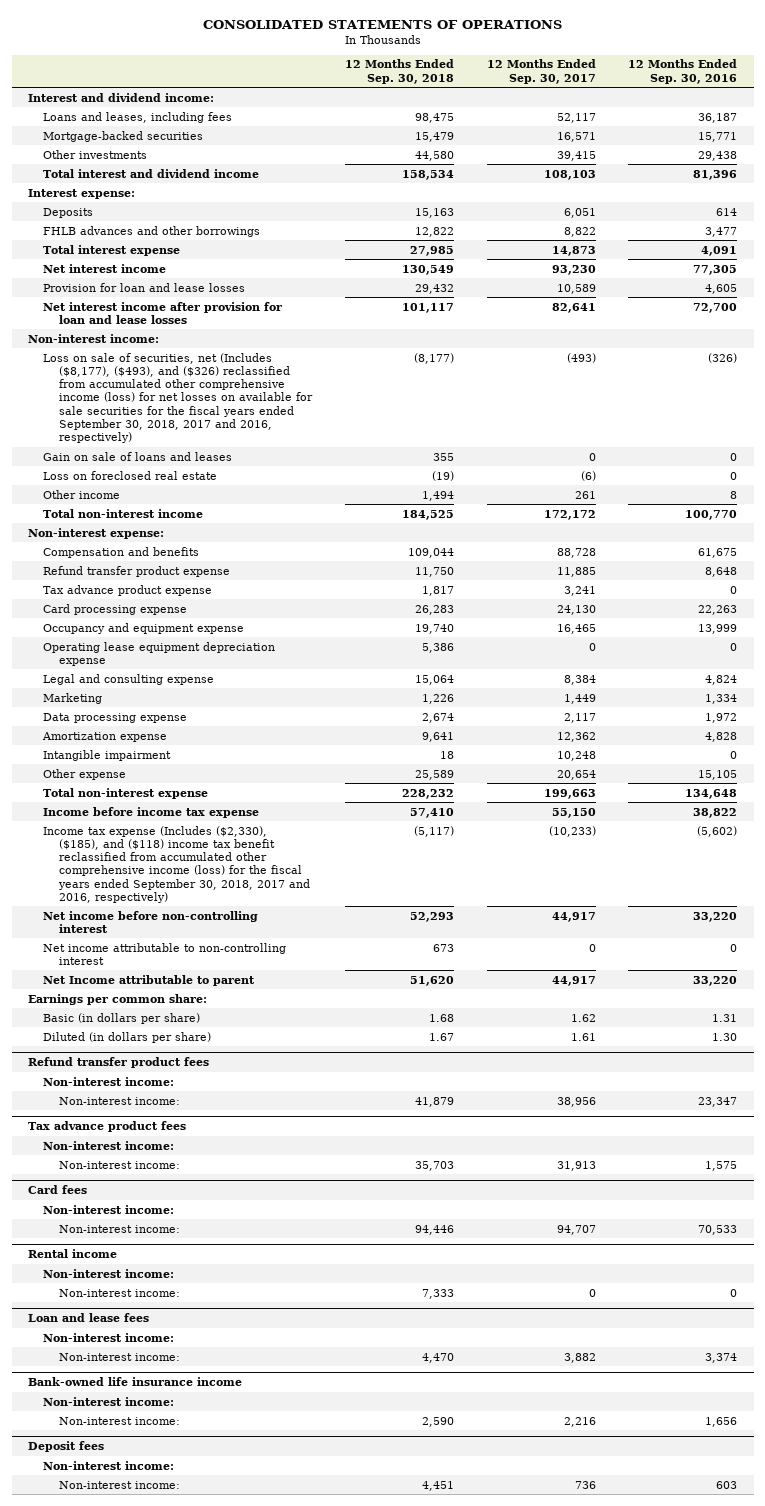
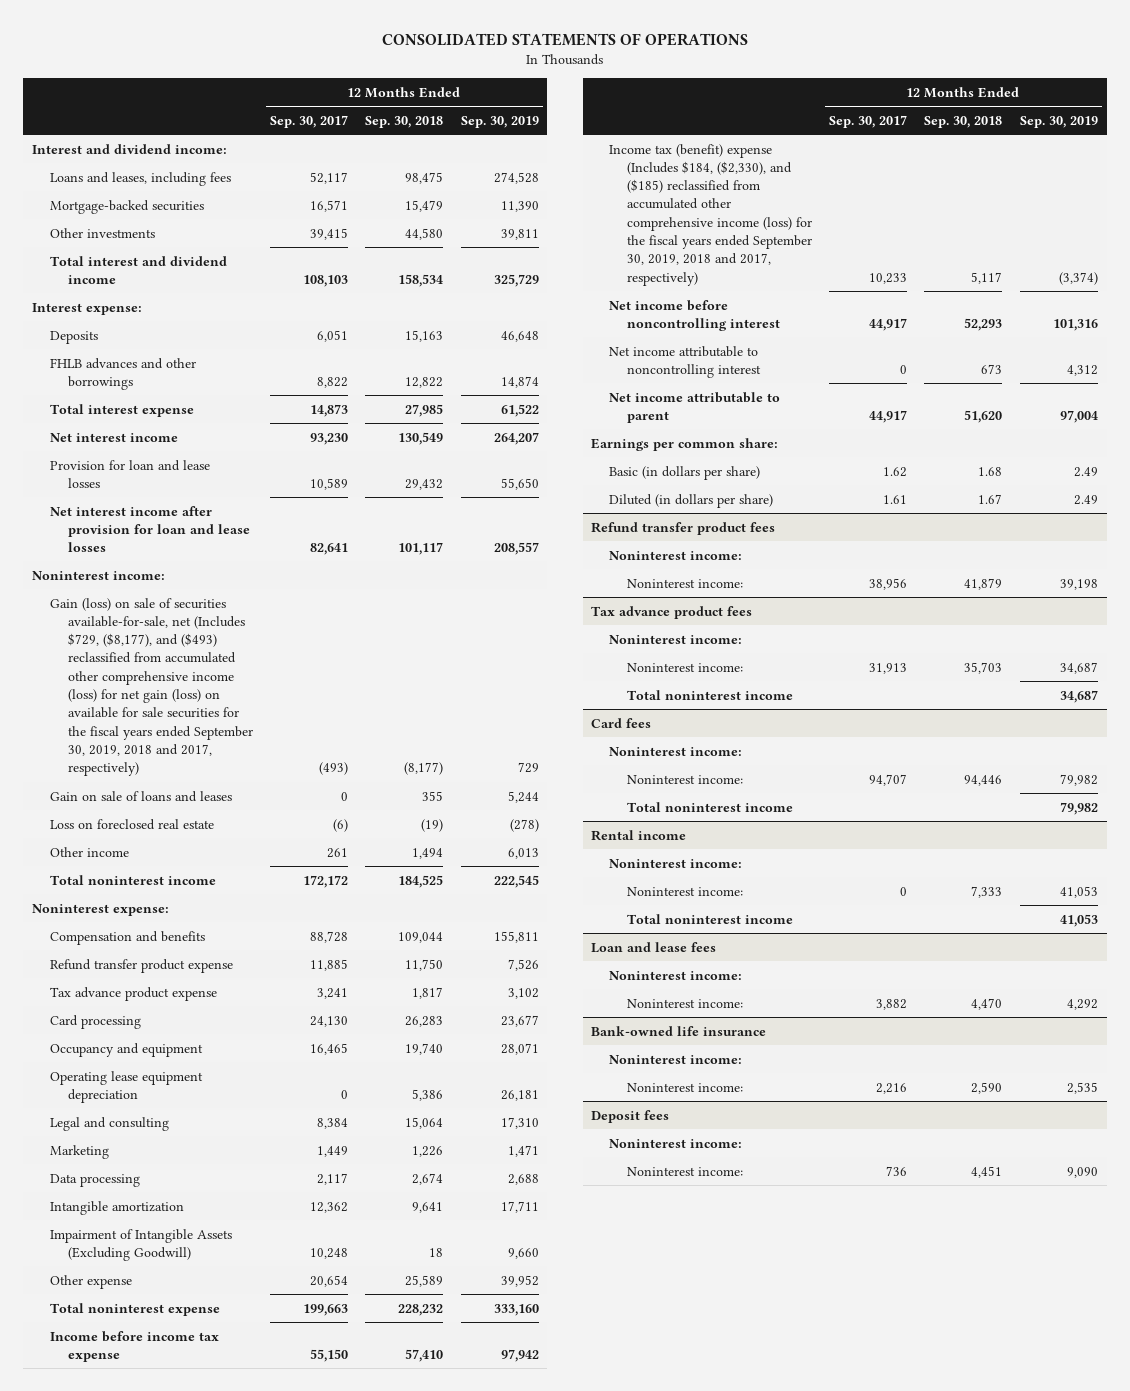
[628,59,738,84] 12 Months Ended Sep. 30, 2016 -> none
none -> [460,115,539,128] Sep. 30, 2019
[28,333,160,343] Non-interest income: -> [32,570,166,580] Noninterest income:
[43,352,313,444] Loss on sale of securities, net (Includes ($8,177), ($493), and ($326) reclassified from accumulated other comprehensive income (loss) for net losses on available for sale securities for the fiscal years ended September 30, 2018, 2017 and 2016, respectively) -> [49,597,253,777] Gain (loss) on sale of securities available-for-sale, net (Includes $729, ($8,177), and ($493) reclassified from accumulated other comprehensive income (loss) for net gain (loss) on available for sale securities for the fiscal years ended September 30, 2019, 2018 and 2017, respectively)
[43,508,204,518] Total non-interest income -> [49,874,216,885] Total noninterest income
[28,527,165,539] Non-interest expense: -> [32,903,170,916] Noninterest expense:
[43,603,188,615] Card processing expense -> [49,1014,141,1029] Card processing
[43,622,245,634] Occupancy and equipment expense -> [49,1042,203,1057] Occupancy and equipment
[43,641,276,666] Operating lease equipment depreciation expense -> [49,1070,203,1103] Operating lease equipment depreciation
[43,673,215,685] Legal and consulting expense -> [49,1116,169,1131] Legal and consulting
[43,712,188,723] Data processing expense -> [49,1173,140,1187] Data processing
[42,731,168,742] Amortization expense -> [49,1200,184,1215] Intangible amortization
[43,749,172,761] Intangible impairment -> [49,1228,232,1261] Impairment of Intangible Assets (Excluding Goodwill)
[43,787,209,799] Total non-interest expense -> [49,1302,220,1316] Total noninterest expense
[43,825,310,903] Income tax expense (Includes ($2,330), ($185), and ($118) income tax benefit reclassified from accumulated other comprehensive income (loss) for the fiscal years ended September 30, 2018, 2017 and 2016, respectively) -> [609,143,812,286] Income tax (benefit) expense (Includes $184, ($2,330), and ($185) reclassified from accumulated other comprehensive income (loss) for the fiscal years ended September 30, 2019, 2018 and 2017, respectively)
[413,825,454,837] (5,117) -> [971,271,1003,284] 5,117
[548,825,596,837] (10,233) -> [869,272,908,284] 10,233
[43,910,259,933] Net income before non-controlling interest -> [609,299,780,331] Net income before noncontrolling interest
[43,942,287,965] Net income attributable to non-controlling interest -> [609,345,761,378] Net income attributable to noncontrolling interest
[43,974,256,986] Net Income attributable to parent -> [609,391,781,423] Net income attributable to parent
[43,1076,175,1086] Non-interest income: -> [609,550,743,560] Noninterest income:
[58,1096,180,1105] Non-interest income: -> [626,578,743,588] Noninterest income:
[43,1140,175,1150] Non-interest income: -> [609,634,743,644] Noninterest income:
[58,1160,180,1169] Non-interest income: -> [626,662,743,672] Noninterest income:
none -> [626,689,793,700] Total noninterest income
[43,1204,175,1214] Non-interest income: -> [609,746,743,756] Noninterest income:
[58,1224,180,1233] Non-interest income: -> [626,774,743,784] Noninterest income:
none -> [626,801,793,812] Total noninterest income
[43,1268,175,1278] Non-interest income: -> [609,858,743,868] Noninterest income:
[58,1288,180,1297] Non-interest income: -> [626,886,743,896] Noninterest income:
none -> [626,913,793,924] Total noninterest income
[43,1332,175,1342] Non-interest income: -> [609,970,743,980] Noninterest income:
[58,1352,180,1361] Non-interest income: -> [626,998,743,1008] Noninterest income:
[28,1377,243,1387] Bank-owned life insurance income -> [591,1025,767,1036] Bank-owned life insurance
[43,1396,175,1406] Non-interest income: -> [609,1054,743,1064] Noninterest income:
[58,1416,180,1425] Non-interest income: -> [626,1082,743,1092] Noninterest income:
[43,1460,175,1470] Non-interest income: -> [609,1138,743,1148] Noninterest income:
[58,1480,180,1489] Non-interest income: -> [626,1166,743,1176] Noninterest income:

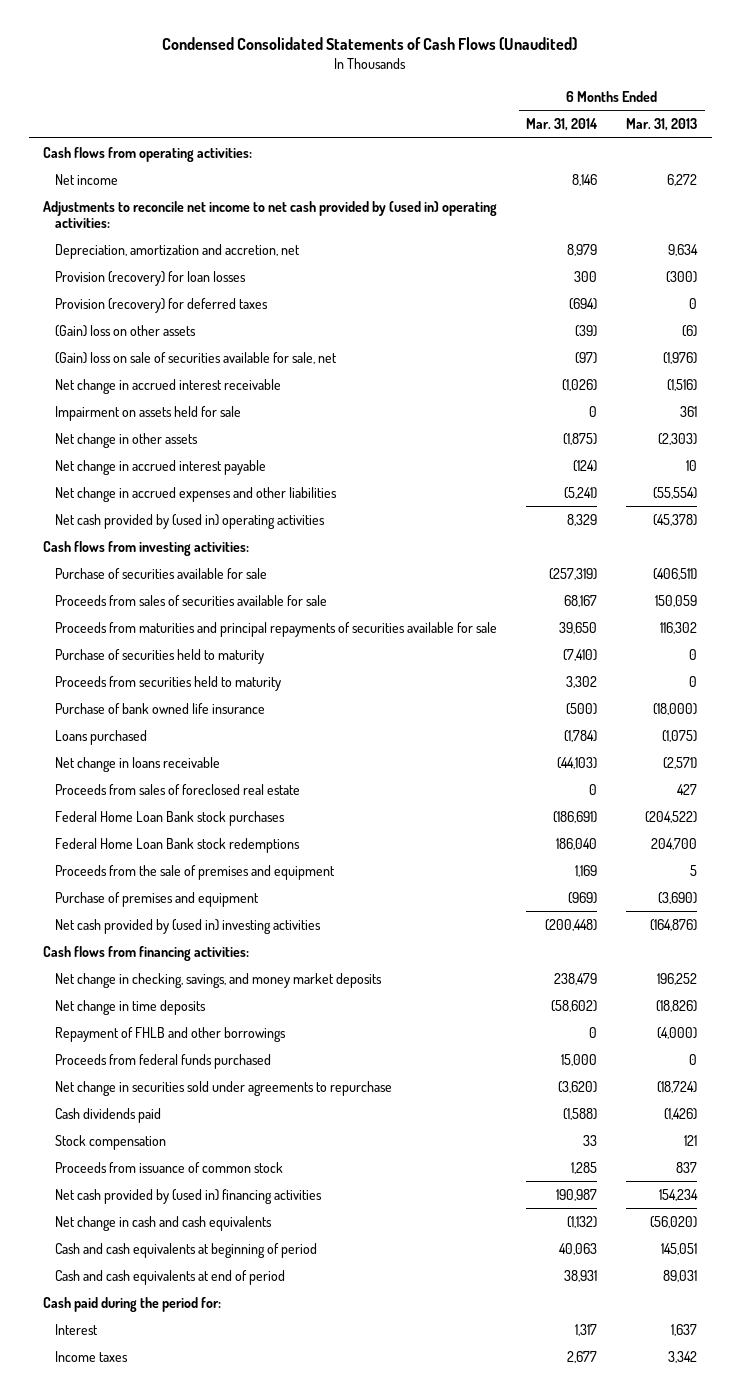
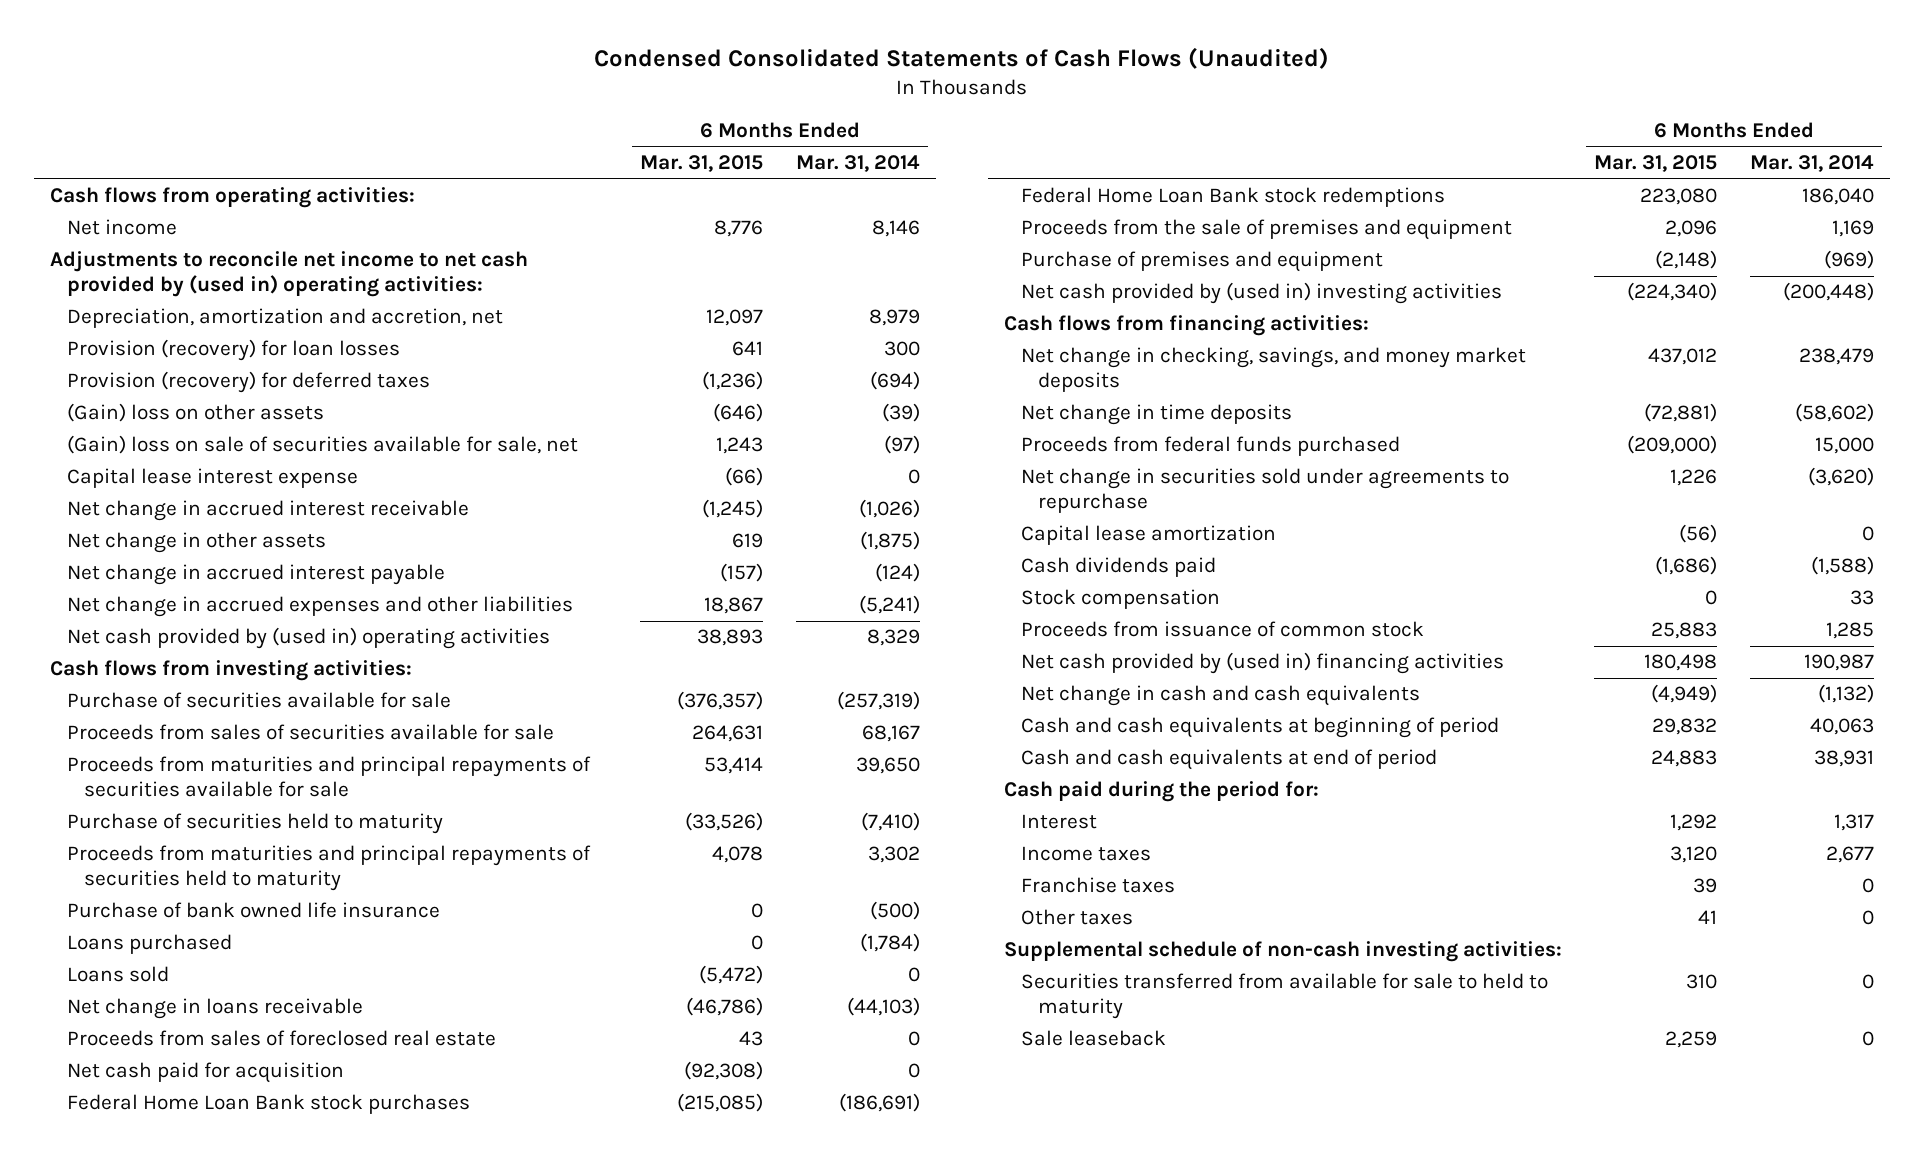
[626,118,698,132] Mar. 31, 2013 -> none
none -> [640,155,764,173] Mar. 31, 2015
none -> [67,468,359,489] Capital lease interest expense
[55,405,242,421] Impairment on assets held for sale -> none
[55,675,282,691] Proceeds from securities held to maturity -> [67,845,592,892] Proceeds from maturities and principal repayments of securities held to maturity
none -> [67,966,170,983] Loans sold
none -> [67,1062,345,1084] Net cash paid for acquisition
[55,1026,287,1042] Repayment of FHLB and other borrowings -> none
none -> [1021,525,1277,546] Capital lease amortization
none -> [1021,877,1176,894] Franchise taxes
none -> [1021,909,1134,926] Other taxes
none -> [1004,941,1563,963] Supplemental schedule of non-cash investing activities:
none -> [1021,973,1549,1020] Securities transferred from available for sale to held to maturity
none -> [1021,1030,1167,1047] Sale leaseback

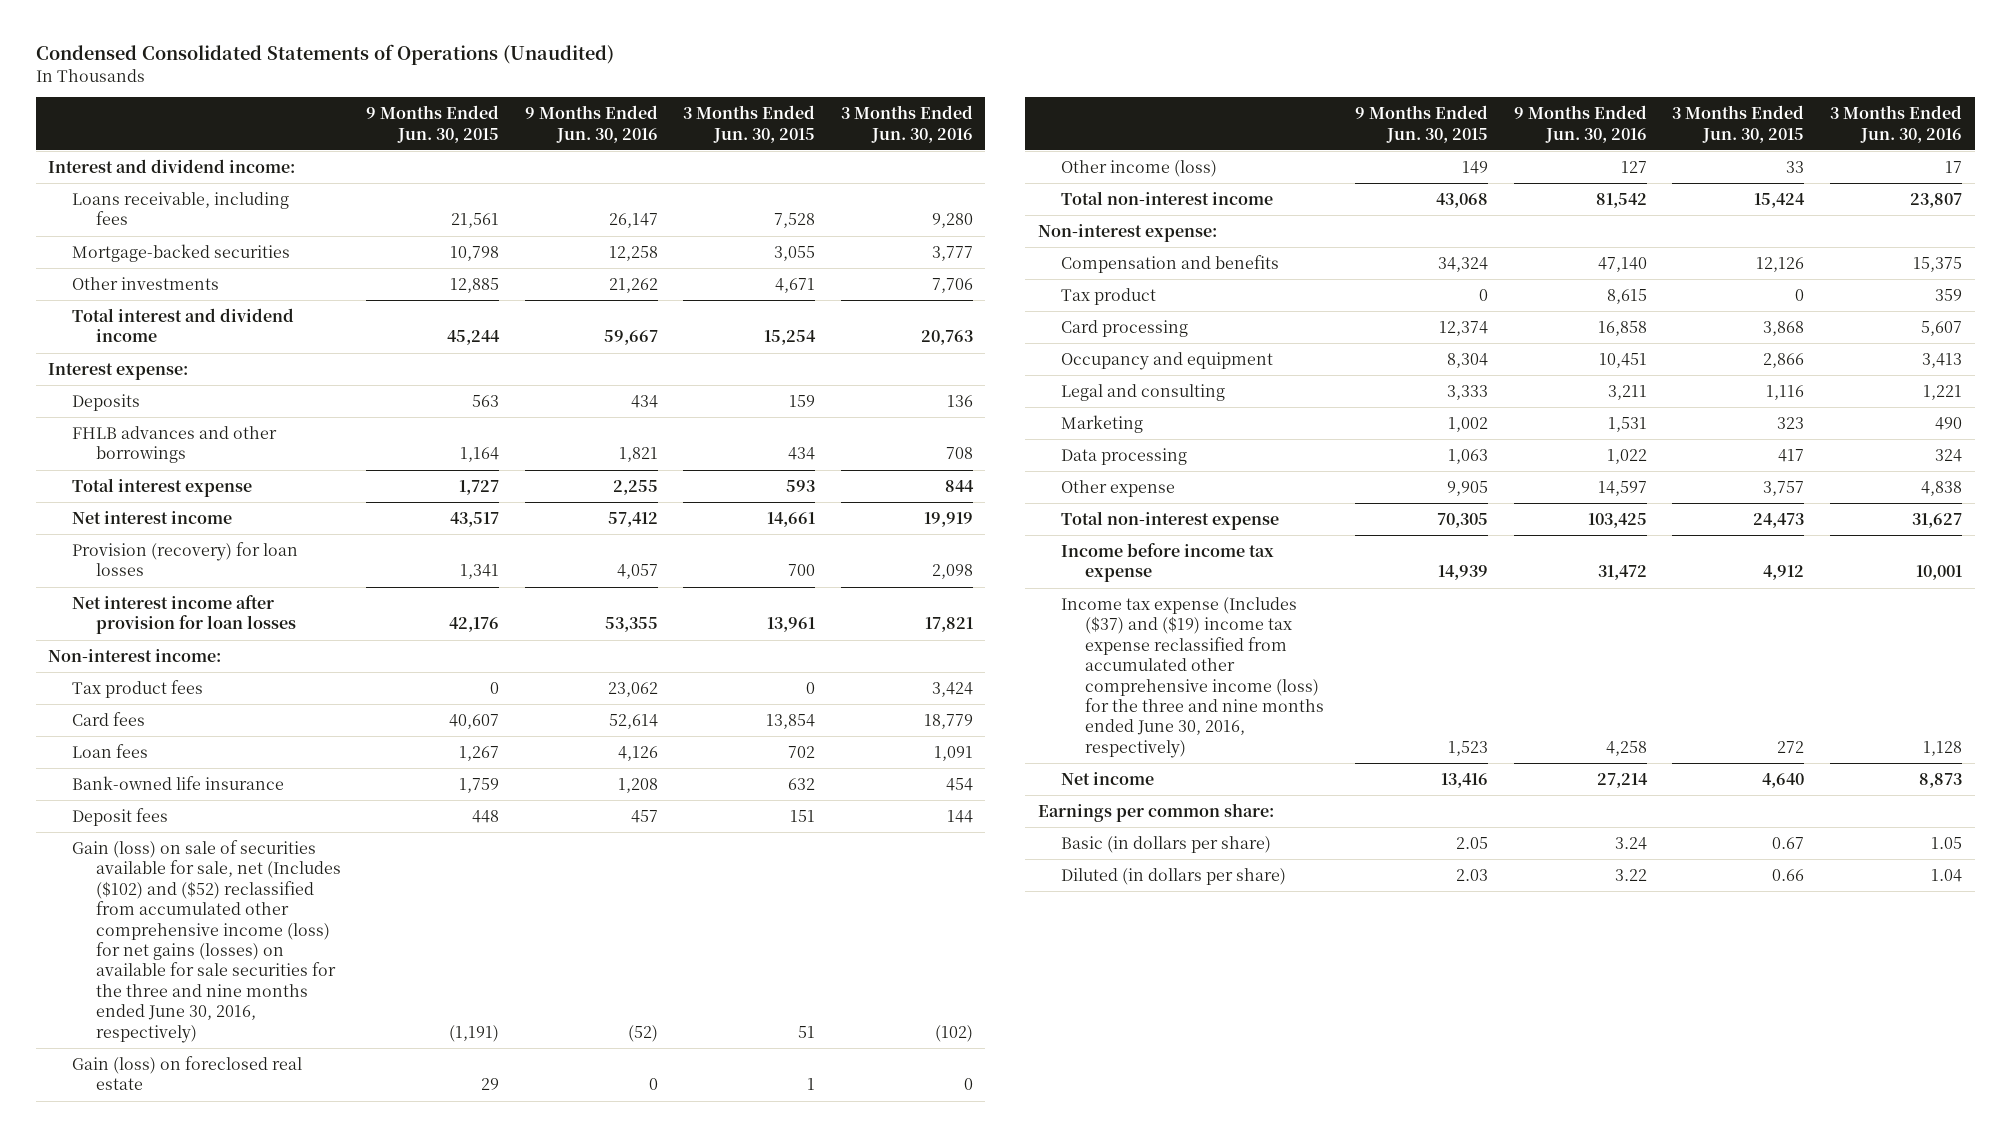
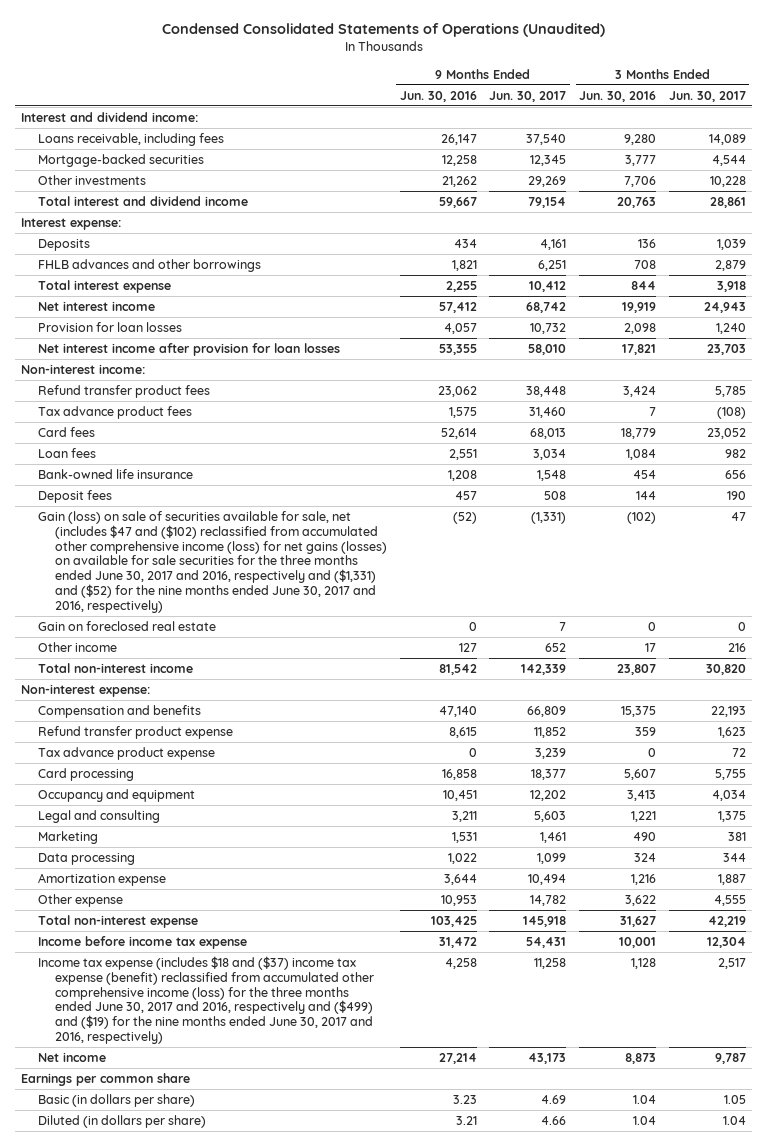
[366,105,500,143] 9 Months Ended Jun. 30, 2015 -> none
[683,105,816,143] 3 Months Ended Jun. 30, 2015 -> none
none -> [489,90,567,102] Jun. 30, 2017
none -> [669,90,747,102] Jun. 30, 2017
[72,541,299,577] Provision (recovery) for loan losses -> [38,321,183,332] Provision for loan losses
none -> [38,384,211,398] Refund transfer product fees
[72,679,204,698] Tax product fees -> [38,405,193,419] Tax advance product fees
[607,681,658,697] 23,062 -> [448,406,477,418] 1,575
[931,681,973,697] 3,424 -> [649,406,657,416] 7
[617,745,658,761] 4,126 -> [448,448,477,460] 2,551
[933,745,973,761] 1,091 -> [626,448,657,460] 1,084
[72,839,341,1043] Gain (loss) on sale of securities available for sale, net (Includes ($102) and ($52) reclassified from accumulated other comprehensive income (loss) for net gains (losses) on available for sale securities for the three and nine months ended June 30, 2016, respectively) -> [38,510,387,613] Gain (loss) on sale of securities available for sale, net (includes $47 and ($102) reclassified from accumulated other comprehensive income (loss) for net gains (losses) on available for sale securities for the three months ended June 30, 2017 and 2016, respectively and ($1,331) and ($52) for the nine months ended June 30, 2017 and 2016, respectively)
[72,1055,303,1091] Gain (loss) on foreclosed real estate -> [38,620,217,631] Gain on foreclosed real estate
[1061,159,1218,177] Other income (loss) -> [38,641,118,652] Other income
none -> [38,725,234,739] Refund transfer product expense
[1061,287,1157,305] Tax product -> [38,746,216,760] Tax advance product expense
[1606,288,1647,304] 8,615 -> [468,747,477,757] 0
[1934,288,1962,301] 359 -> [648,747,657,757] 0
none -> [38,872,167,886] Amortization expense
[1597,480,1647,496] 14,597 -> [440,894,477,906] 10,953
[1920,480,1962,496] 4,838 -> [625,894,657,906] 3,622
[1061,596,1324,758] Income tax expense (Includes ($37) and ($19) income tax expense reclassified from accumulated other comprehensive income (loss) for the three and nine months ended June 30, 2016, respectively) -> [38,955,374,1044] Income tax expense (includes $18 and ($37) income tax expense (benefit) reclassified from accumulated other comprehensive income (loss) for the three months ended June 30, 2017 and 2016, respectively and ($499) and ($19) for the nine months ended June 30, 2017 and 2016, respectively)
[1037,802,1274,822] Earnings per common share: -> [21,1072,191,1086] Earnings per common share
[1614,836,1647,850] 3.24 -> [452,1094,477,1104] 3.23
[1930,836,1962,849] 1.05 -> [633,1094,657,1104] 1.04
[1614,868,1647,881] 3.22 -> [455,1115,477,1125] 3.21

